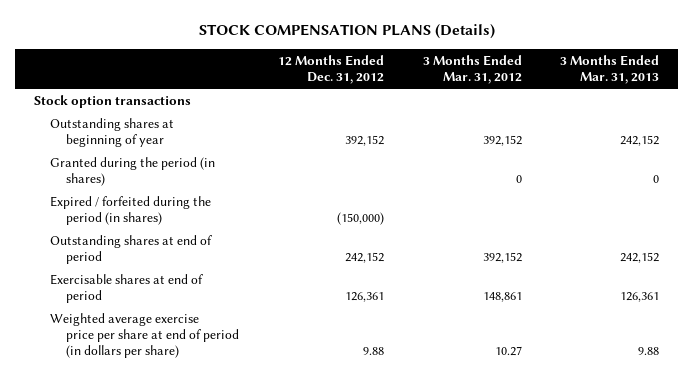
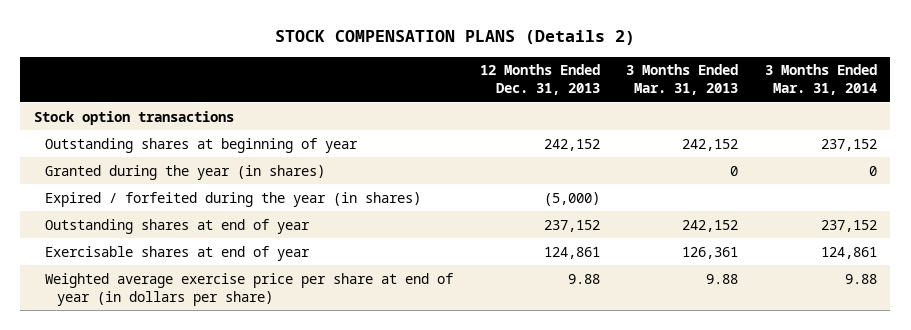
[198,24,495,40] STOCK COMPENSATION PLANS (Details) -> [275,30,636,46] STOCK COMPENSATION PLANS (Details 2)
[277,54,384,84] 12 Months Ended Dec. 31, 2012 -> none
[422,54,522,84] 3 Months Ended Mar. 31, 2012 -> none
none -> [479,64,600,96] 12 Months Ended Dec. 31, 2013
none -> [765,64,878,96] 3 Months Ended Mar. 31, 2014
[50,156,216,187] Granted during the period (in shares) -> [45,164,326,180] Granted during the year (in shares)
[50,195,212,226] Expired / forfeited during the period (in shares) -> [45,191,422,207] Expired / forfeited during the year (in shares)
[50,234,213,265] Outstanding shares at end of period -> [45,218,311,234] Outstanding shares at end of year
[50,273,204,304] Exercisable shares at end of period -> [45,245,311,261] Exercisable shares at end of year
[50,312,240,359] Weighted average exercise price per share at end of period (in dollars per share) -> [45,272,454,306] Weighted average exercise price per share at end of year (in dollars per share)

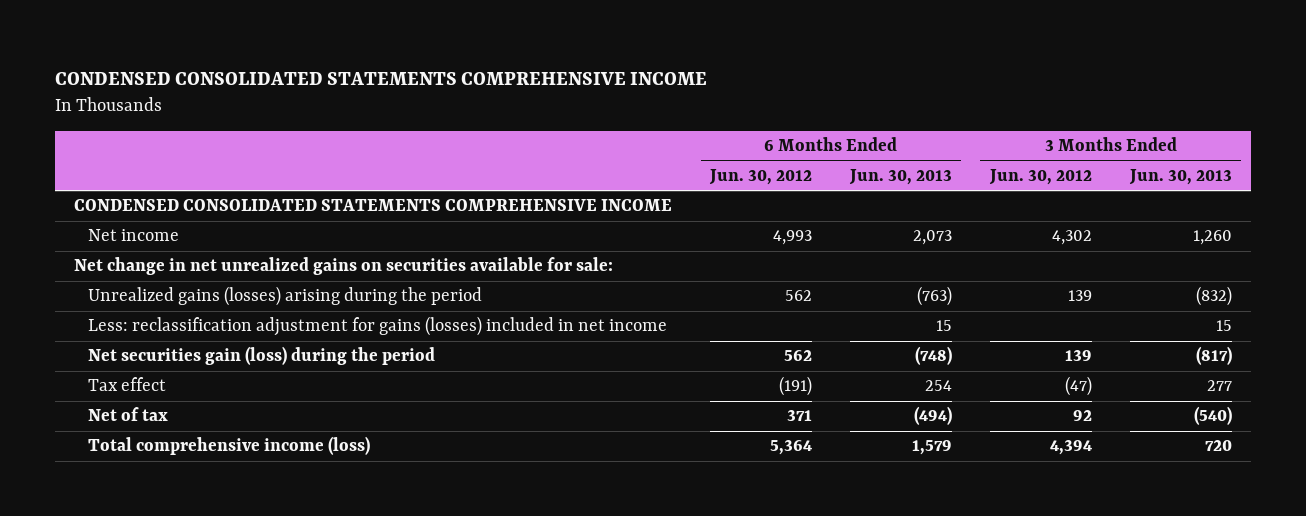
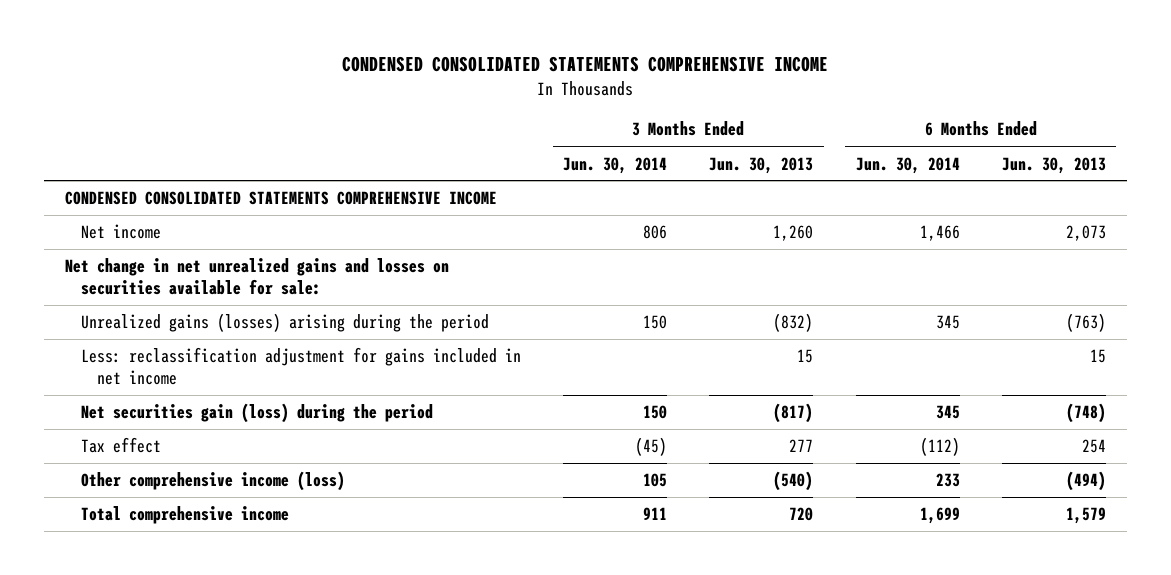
[709,168,813,185] Jun. 30, 2012 -> none
[988,168,1092,185] Jun. 30, 2012 -> none
none -> [563,156,668,174] Jun. 30, 2014
none -> [855,156,960,174] Jun. 30, 2014
[74,257,614,276] Net change in net unrealized gains on securities available for sale: -> [64,258,449,295] Net change in net unrealized gains and losses on securities available for sale:
[88,316,668,337] Less: reclassification adjustment for gains (losses) included in net income -> [80,347,521,385] Less: reclassification adjustment for gains included in net income
[88,407,169,422] Net of tax -> [80,471,345,492] Other comprehensive income (loss)
[88,436,371,456] Total comprehensive income (loss) -> [80,506,289,525] Total comprehensive income

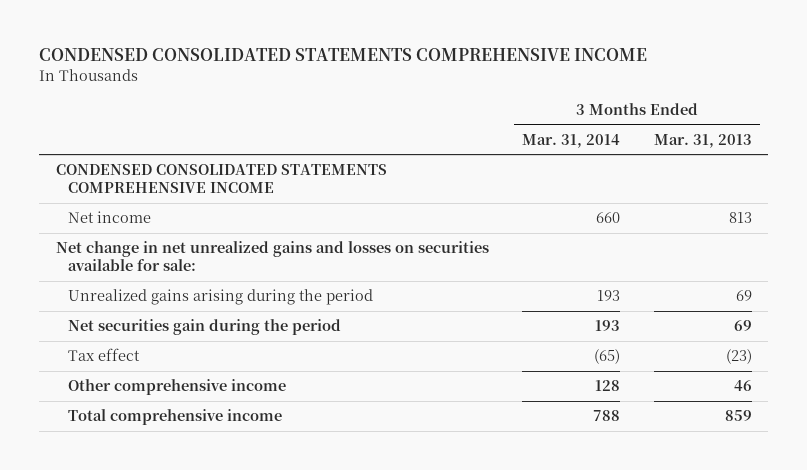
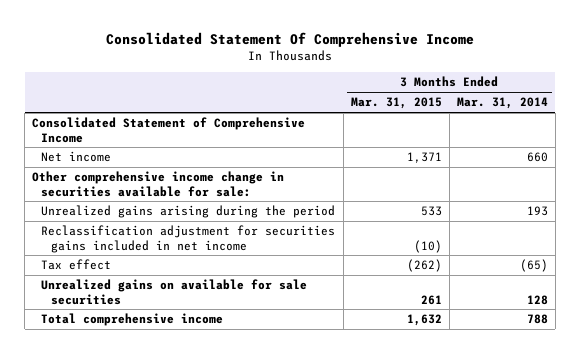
[38,48,647,62] CONDENSED CONSOLIDATED STATEMENTS COMPREHENSIVE INCOME -> [106,31,475,47] Consolidated Statement Of Comprehensive Income
[653,133,752,148] Mar. 31, 2013 -> none
none -> [350,97,442,110] Mar. 31, 2015
[55,164,387,194] CONDENSED CONSOLIDATED STATEMENTS COMPREHENSIVE INCOME -> [32,117,306,143] Consolidated Statement of Comprehensive Income
[55,241,489,272] Net change in net unrealized gains and losses on securities available for sale: -> [32,171,285,197] Other comprehensive income change in securities available for sale:
[68,319,342,336] Net securities gain during the period -> none
none -> [41,225,336,253] Reclassification adjustment for securities gains included in net income
[68,379,287,396] Other comprehensive income -> [41,279,308,305] Unrealized gains on available for sale securities

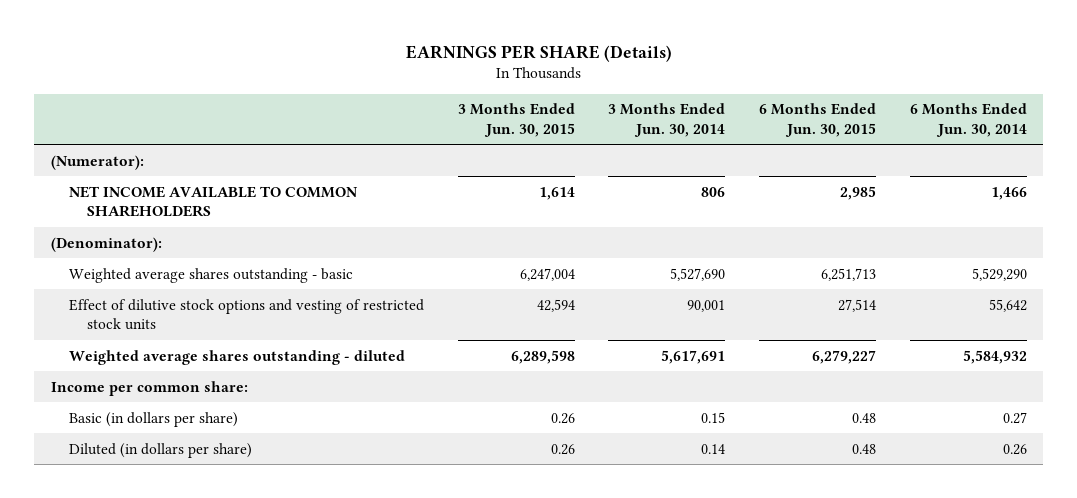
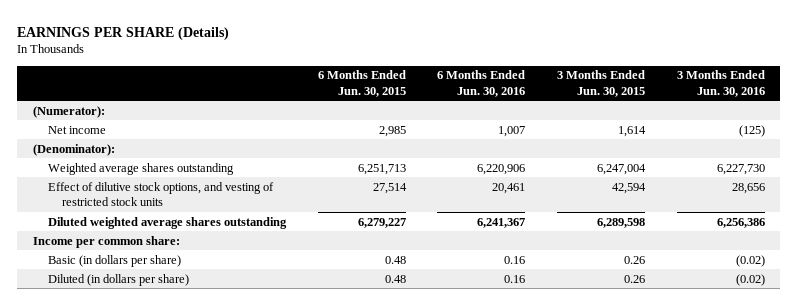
[608,103,726,137] 3 Months Ended Jun. 30, 2014 -> none
[909,103,1027,137] 6 Months Ended Jun. 30, 2014 -> none
none -> [437,70,526,97] 6 Months Ended Jun. 30, 2016
none -> [676,70,765,97] 3 Months Ended Jun. 30, 2016
[68,185,358,218] NET INCOME AVAILABLE TO COMMON SHAREHOLDERS -> [47,125,106,134] Net income
[68,267,353,283] Weighted average shares outstanding - basic -> [47,162,234,175] Weighted average shares outstanding
[68,298,424,331] Effect of dilutive stock options and vesting of restricted stock units -> [47,181,274,206] Effect of dilutive stock options, and vesting of restricted stock units
[68,349,405,365] Weighted average shares outstanding - diluted -> [47,216,287,229] Diluted weighted average shares outstanding

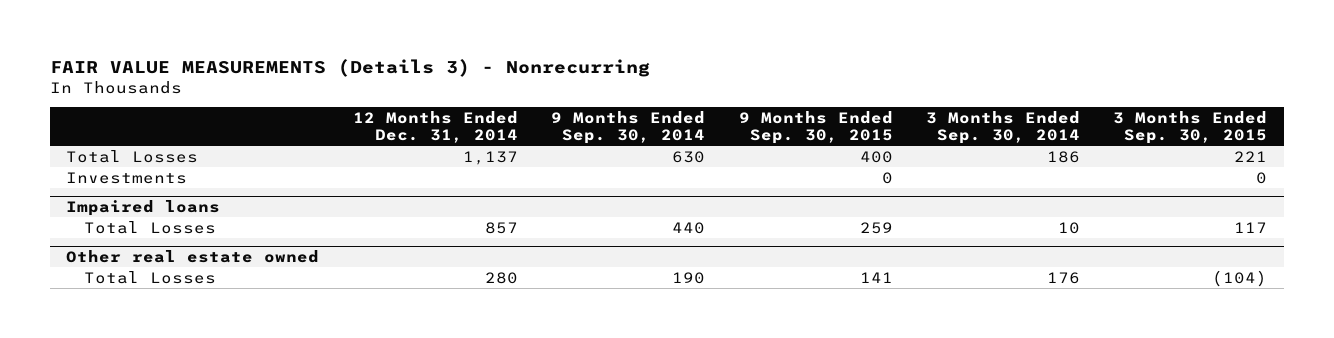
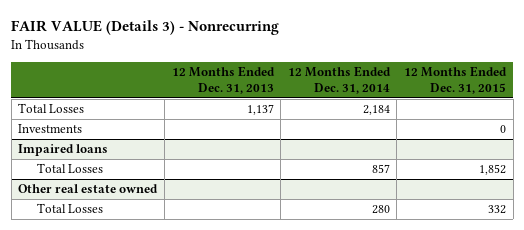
[49,58,650,77] FAIR VALUE MEASUREMENTS (Details 3) - Nonrecurring -> [11,20,280,36] FAIR VALUE (Details 3) - Nonrecurring
[551,110,706,144] 9 Months Ended Sep. 30, 2014 -> none
[738,110,893,144] 9 Months Ended Sep. 30, 2015 -> none
[926,110,1081,144] 3 Months Ended Sep. 30, 2014 -> none
[1113,110,1268,144] 3 Months Ended Sep. 30, 2015 -> none
none -> [171,65,275,95] 12 Months Ended Dec. 31, 2013
none -> [403,65,507,95] 12 Months Ended Dec. 31, 2015
[462,150,518,165] 1,137 -> [362,105,390,116] 2,184

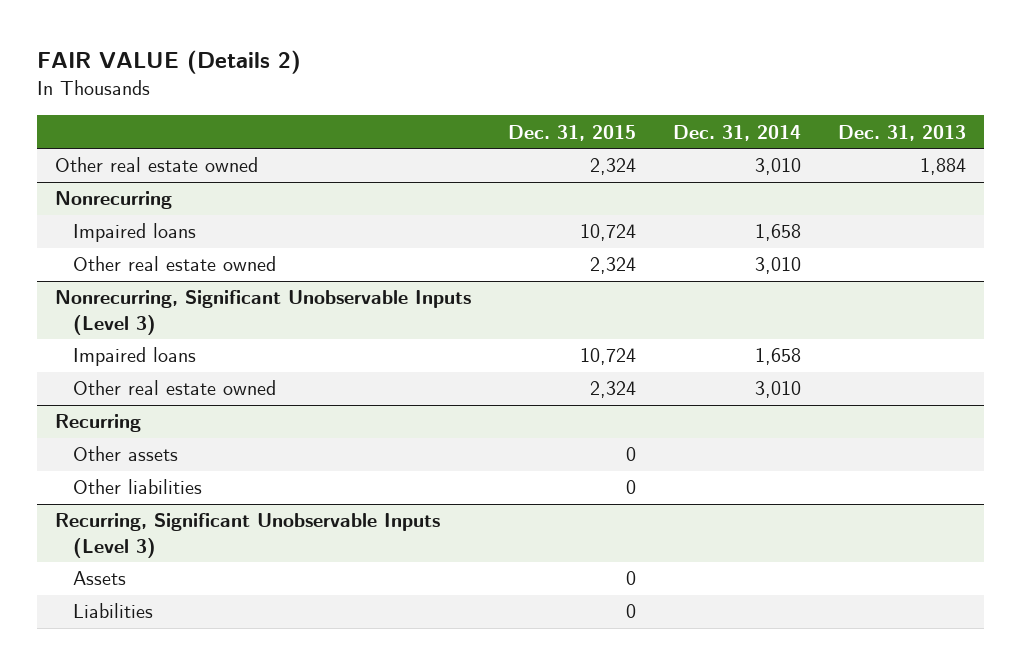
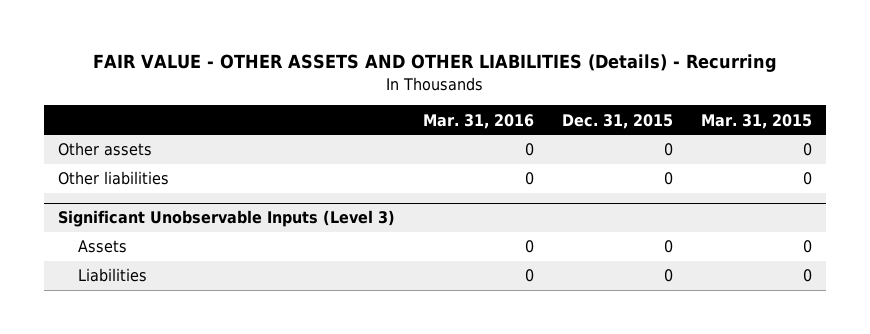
[36,50,301,75] FAIR VALUE (Details 2) -> [92,54,777,73] FAIR VALUE - OTHER ASSETS AND OTHER LIABILITIES (Details) - Recurring
[672,124,801,141] Dec. 31, 2014 -> none
[837,124,966,141] Dec. 31, 2013 -> none
none -> [422,113,534,129] Mar. 31, 2016
none -> [701,113,813,129] Mar. 31, 2015
[55,157,259,173] Other real estate owned -> none
[55,191,173,210] Nonrecurring -> none
[73,223,197,243] Impaired loans -> none
[73,256,277,272] Other real estate owned -> none
[55,290,472,336] Nonrecurring, Significant Unobservable Inputs (Level 3) -> none
[73,347,197,367] Impaired loans -> none
[73,380,277,396] Other real estate owned -> none
[55,414,142,433] Recurring -> none
[55,513,441,559] Recurring, Significant Unobservable Inputs (Level 3) -> [57,210,395,228] Significant Unobservable Inputs (Level 3)

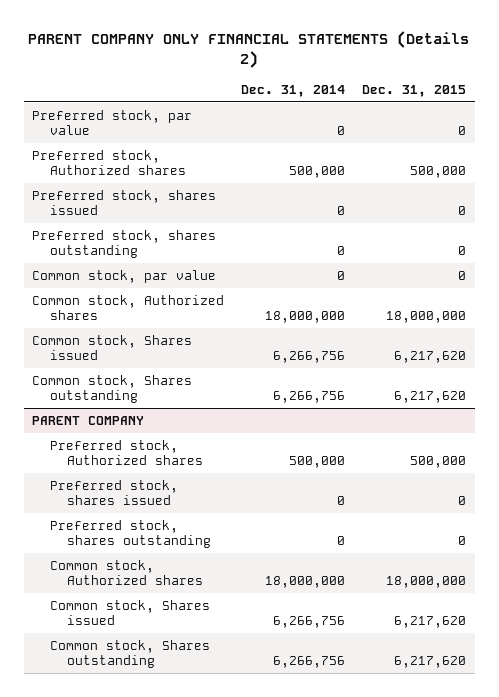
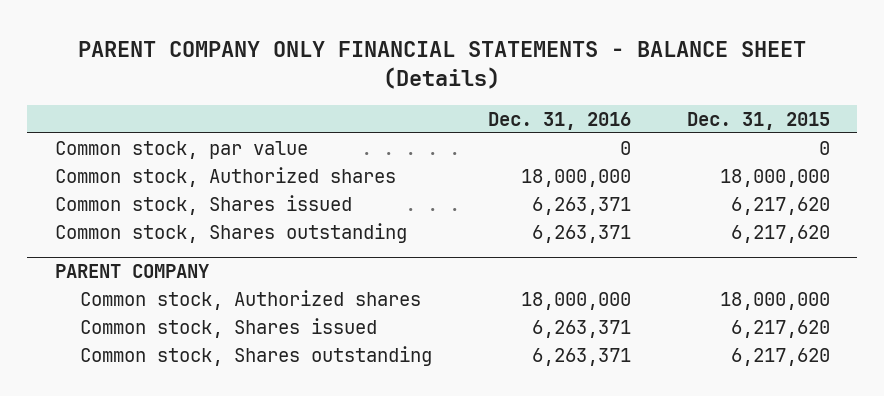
[28,30,470,68] PARENT COMPANY ONLY FINANCIAL STATEMENTS (Details 2) -> [78,40,807,90] PARENT COMPANY ONLY FINANCIAL STATEMENTS - BALANCE SHEET (Details)
[241,84,346,97] Dec. 31, 2014 -> none
none -> [487,112,631,131] Dec. 31, 2016
[32,109,193,136] Preferred stock, par value -> none
[32,149,186,176] Preferred stock, Authorized shares -> none
[32,189,217,216] Preferred stock, shares issued -> none
[32,229,217,259] Preferred stock, shares outstanding -> none
[49,439,204,466] Preferred stock, Authorized shares -> none
[49,479,178,506] Preferred stock, shares issued -> none
[49,519,212,549] Preferred stock, shares outstanding -> none

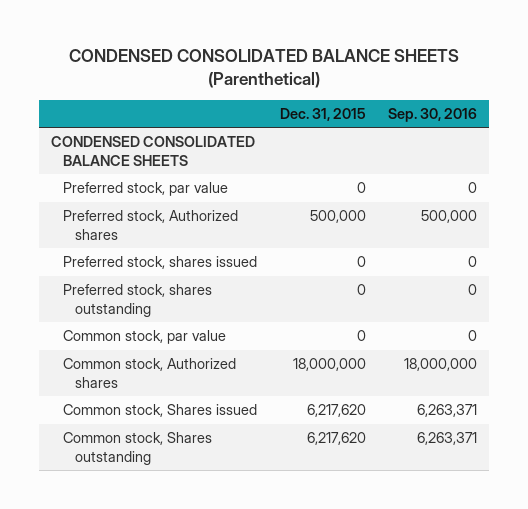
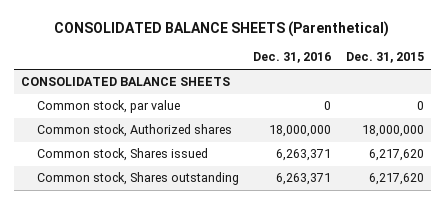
[69,49,460,88] CONDENSED CONSOLIDATED BALANCE SHEETS (Parenthetical) -> [54,20,390,37] CONSOLIDATED BALANCE SHEETS (Parenthetical)
[388,107,478,122] Sep. 30, 2016 -> none
none -> [253,52,332,64] Dec. 31, 2016
[62,182,228,197] Preferred stock, par value -> none
[62,210,238,240] Preferred stock, Authorized shares -> none
[62,256,257,270] Preferred stock, shares issued -> none
[62,284,212,317] Preferred stock, shares outstanding -> none
[50,136,255,166] CONDENSED CONSOLIDATED BALANCE SHEETS -> [20,77,230,87] CONSOLIDATED BALANCE SHEETS

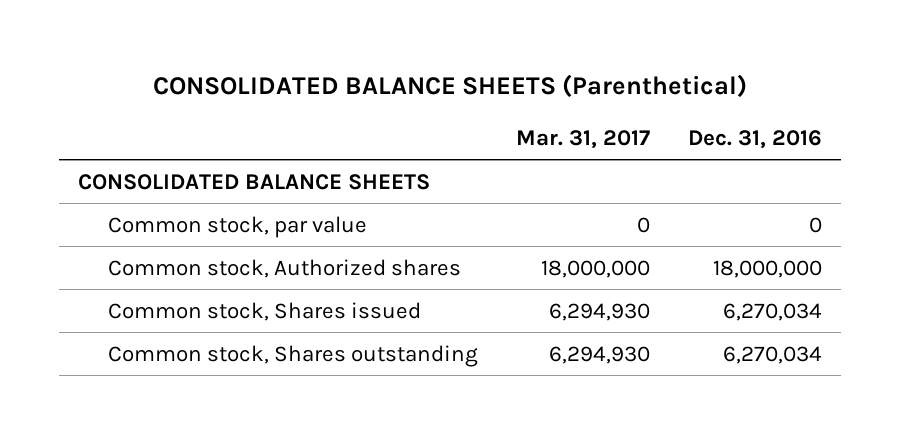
[345,52,424,64] Dec. 31, 2015 -> none
none -> [515,129,650,149] Mar. 31, 2017
[276,149,332,162] 6,263,371 -> [722,302,822,321] 6,270,034
[276,173,332,186] 6,263,371 -> [722,345,822,364] 6,270,034

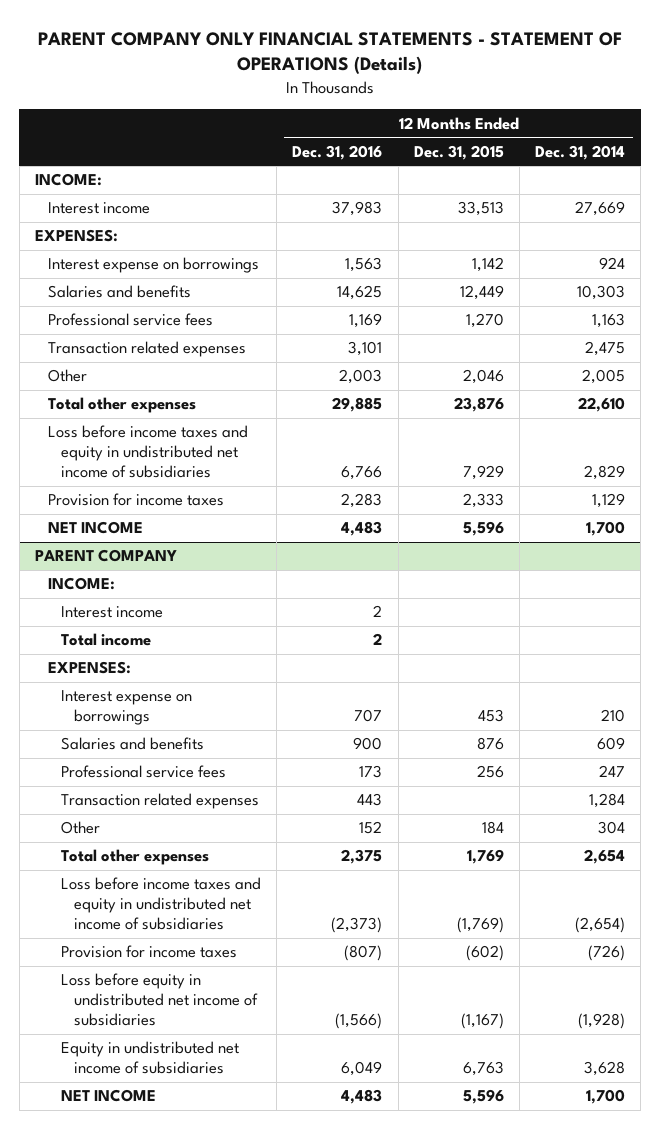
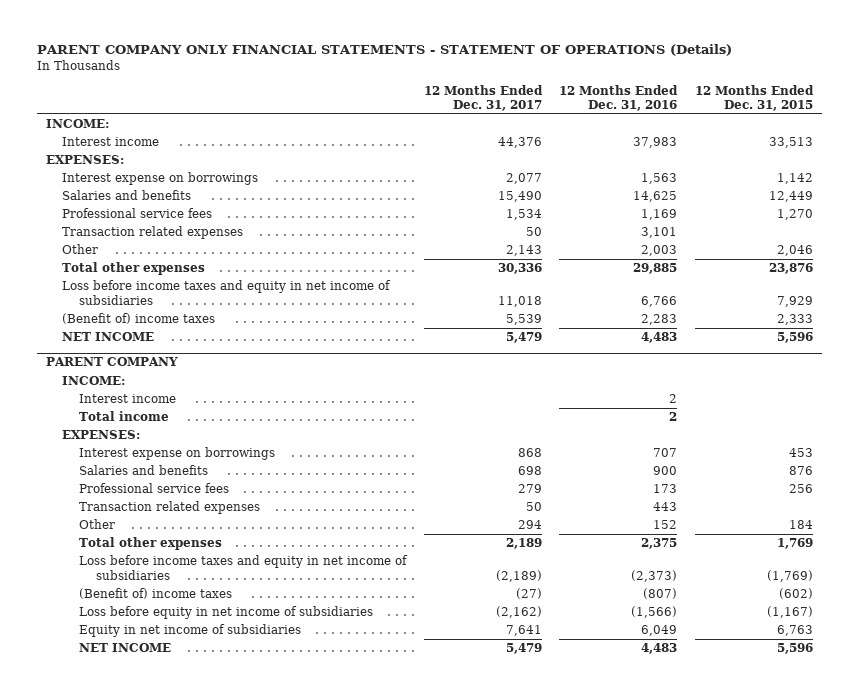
[535,144,626,160] Dec. 31, 2014 -> none
none -> [423,84,543,111] 12 Months Ended Dec. 31, 2017
[47,425,248,479] Loss before income taxes and equity in undistributed net income of subsidiaries -> [62,280,392,305] Loss before income taxes and equity in net income of subsidiaries
[47,493,224,507] Provision for income taxes -> [62,313,216,325] (Benefit of) income taxes
[60,877,261,931] Loss before income taxes and equity in undistributed net income of subsidiaries -> [79,555,409,580] Loss before income taxes and equity in net income of subsidiaries
[60,945,237,959] Provision for income taxes -> [79,588,233,600] (Benefit of) income taxes
[60,973,258,1027] Loss before equity in undistributed net income of subsidiaries -> [79,606,374,620] Loss before equity in net income of subsidiaries
[60,1041,239,1075] Equity in undistributed net income of subsidiaries -> [79,624,302,638] Equity in net income of subsidiaries

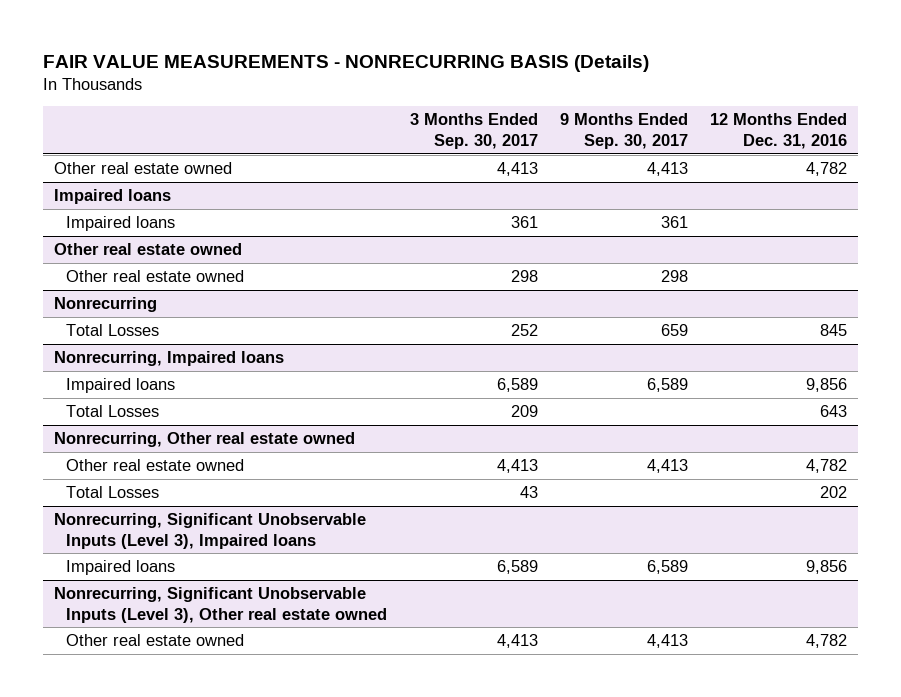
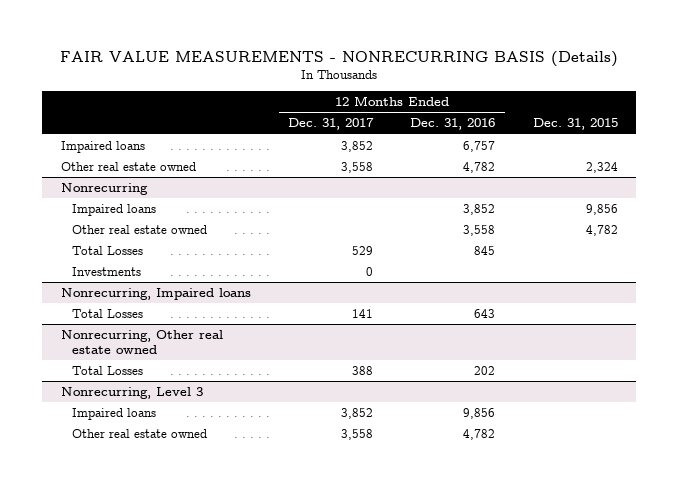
[409,113,538,150] 3 Months Ended Sep. 30, 2017 -> none
[559,113,688,150] 9 Months Ended Sep. 30, 2017 -> none
none -> [288,118,375,131] Dec. 31, 2017
none -> [532,118,618,131] Dec. 31, 2015
none -> [60,140,145,153] Impaired loans
[53,188,171,204] Impaired loans -> none
[66,215,176,231] Impaired loans -> none
[53,242,242,255] Other real estate owned -> none
[66,269,245,282] Other real estate owned -> none
none -> [71,203,156,216] Impaired loans
none -> [71,224,207,234] Other real estate owned
none -> [71,266,141,276] Investments
[66,377,176,393] Impaired loans -> none
[66,458,245,471] Other real estate owned -> none
[53,512,366,549] Nonrecurring, Significant Unobservable Inputs (Level 3), Impaired loans -> none
none -> [60,386,203,399] Nonrecurring, Level 3
[53,586,388,623] Nonrecurring, Significant Unobservable Inputs (Level 3), Other real estate owned -> none

